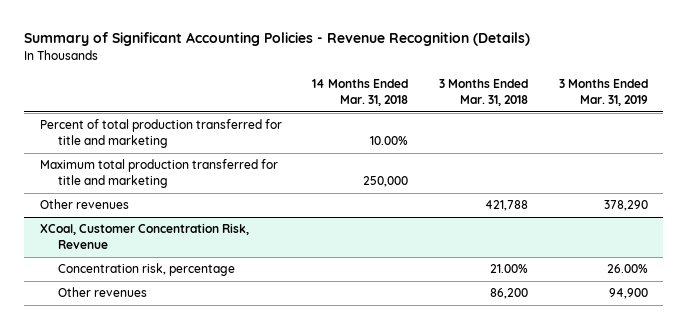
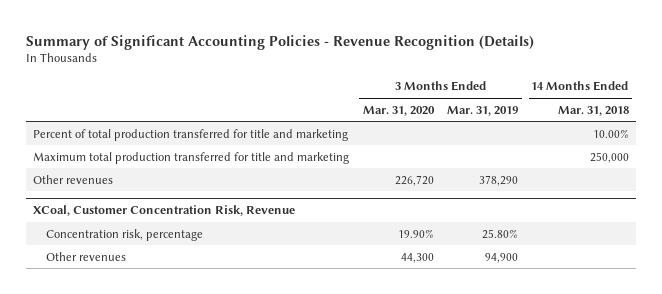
[438,79,528,107] 3 Months Ended Mar. 31, 2018 -> none
none -> [362,105,435,116] Mar. 31, 2020
[606,264,648,274] 26.00% -> [482,228,519,239] 25.80%

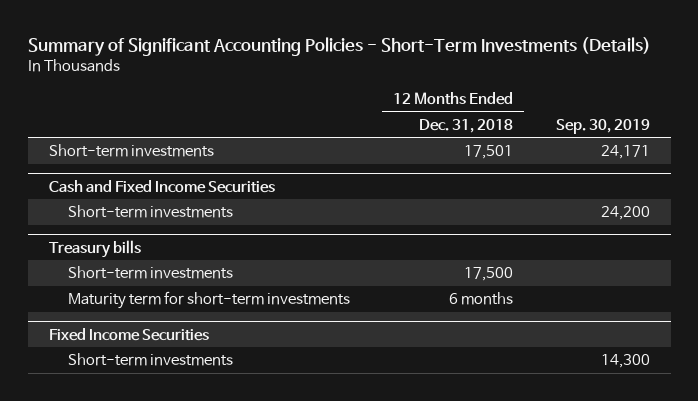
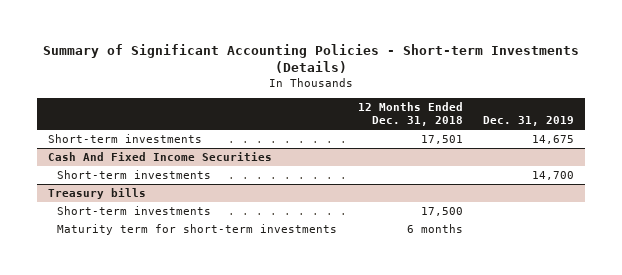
[27,36,651,56] Summary of Significant Accounting Policies - Short-Term Investments (Details) -> [43,43,580,74] Summary of Significant Accounting Policies - Short-term Investments (Details)
[555,118,650,134] Sep. 30, 2019 -> none
none -> [483,116,575,127] Dec. 31, 2019
[48,179,275,193] Cash and Fixed Income Securities -> [47,151,272,161] Cash And Fixed Income Securities
[48,327,209,341] Fixed Income Securities -> none
[68,353,234,367] Short-term investments -> none

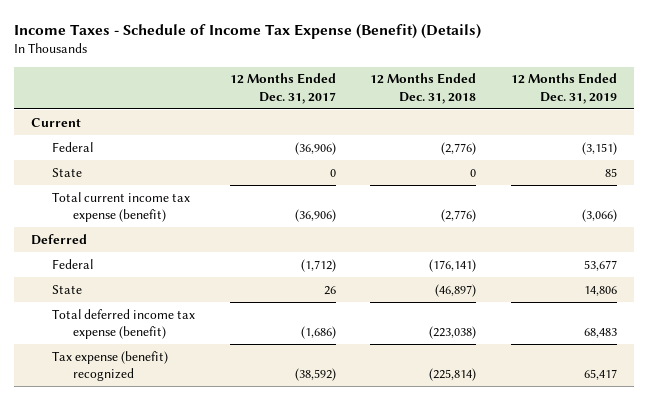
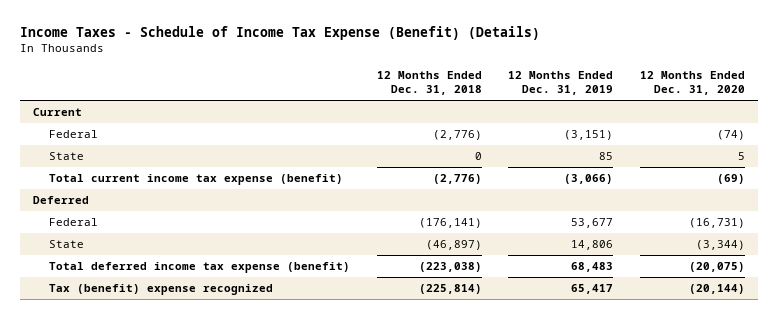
[229,73,336,104] 12 Months Ended Dec. 31, 2017 -> none
none -> [639,70,745,96] 12 Months Ended Dec. 31, 2020
[52,350,169,381] Tax expense (benefit) recognized -> [49,284,274,296] Tax (benefit) expense recognized

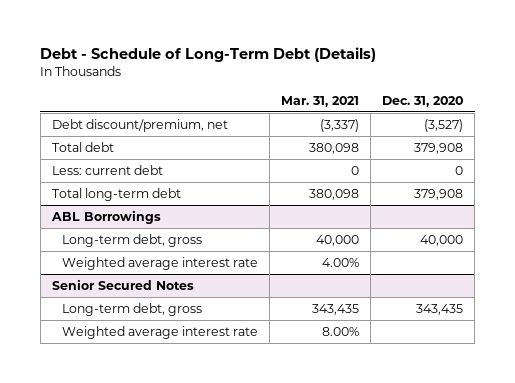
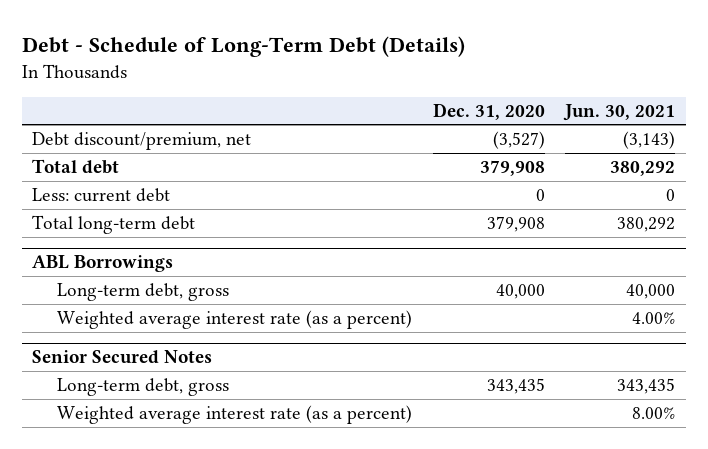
[281,95,360,107] Mar. 31, 2021 -> none
none -> [563,103,676,121] Jun. 30, 2021
[62,256,259,270] Weighted average interest rate -> [56,310,412,330] Weighted average interest rate (as a percent)
[62,325,259,339] Weighted average interest rate -> [56,405,412,425] Weighted average interest rate (as a percent)

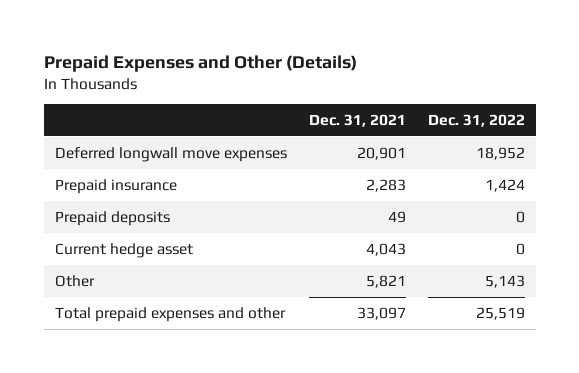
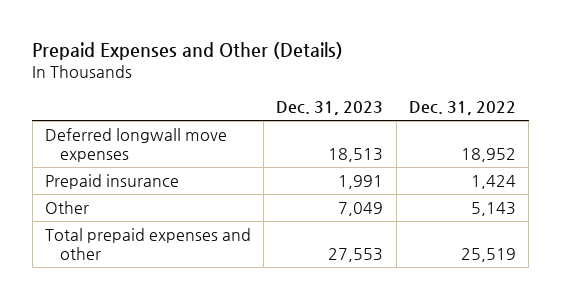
[308,113,406,127] Dec. 31, 2021 -> none
none -> [276,101,384,116] Dec. 31, 2023
[54,210,170,226] Prepaid deposits -> none
[54,242,193,258] Current hedge asset -> none

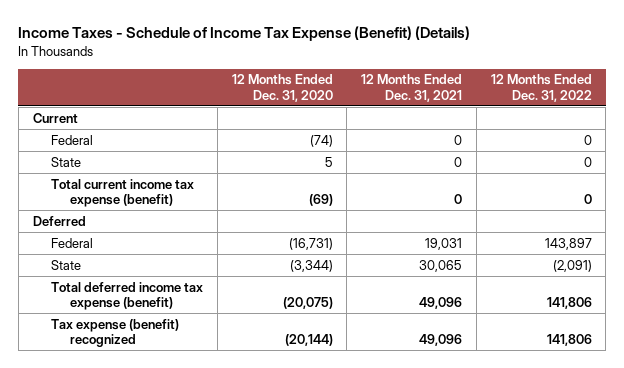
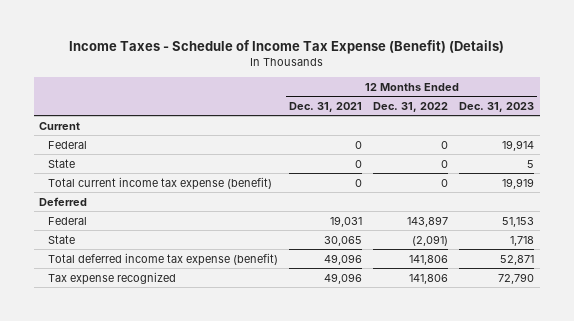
[231,74,333,102] 12 Months Ended Dec. 31, 2020 -> none
none -> [459,101,535,112] Dec. 31, 2023
[51,318,180,347] Tax expense (benefit) recognized -> [47,271,176,285] Tax expense recognized

